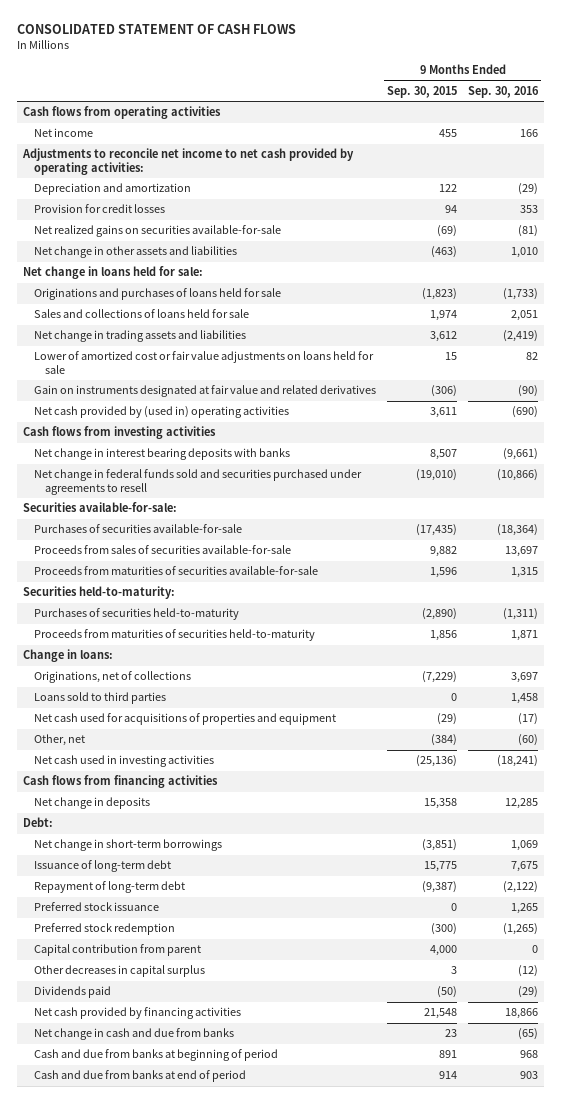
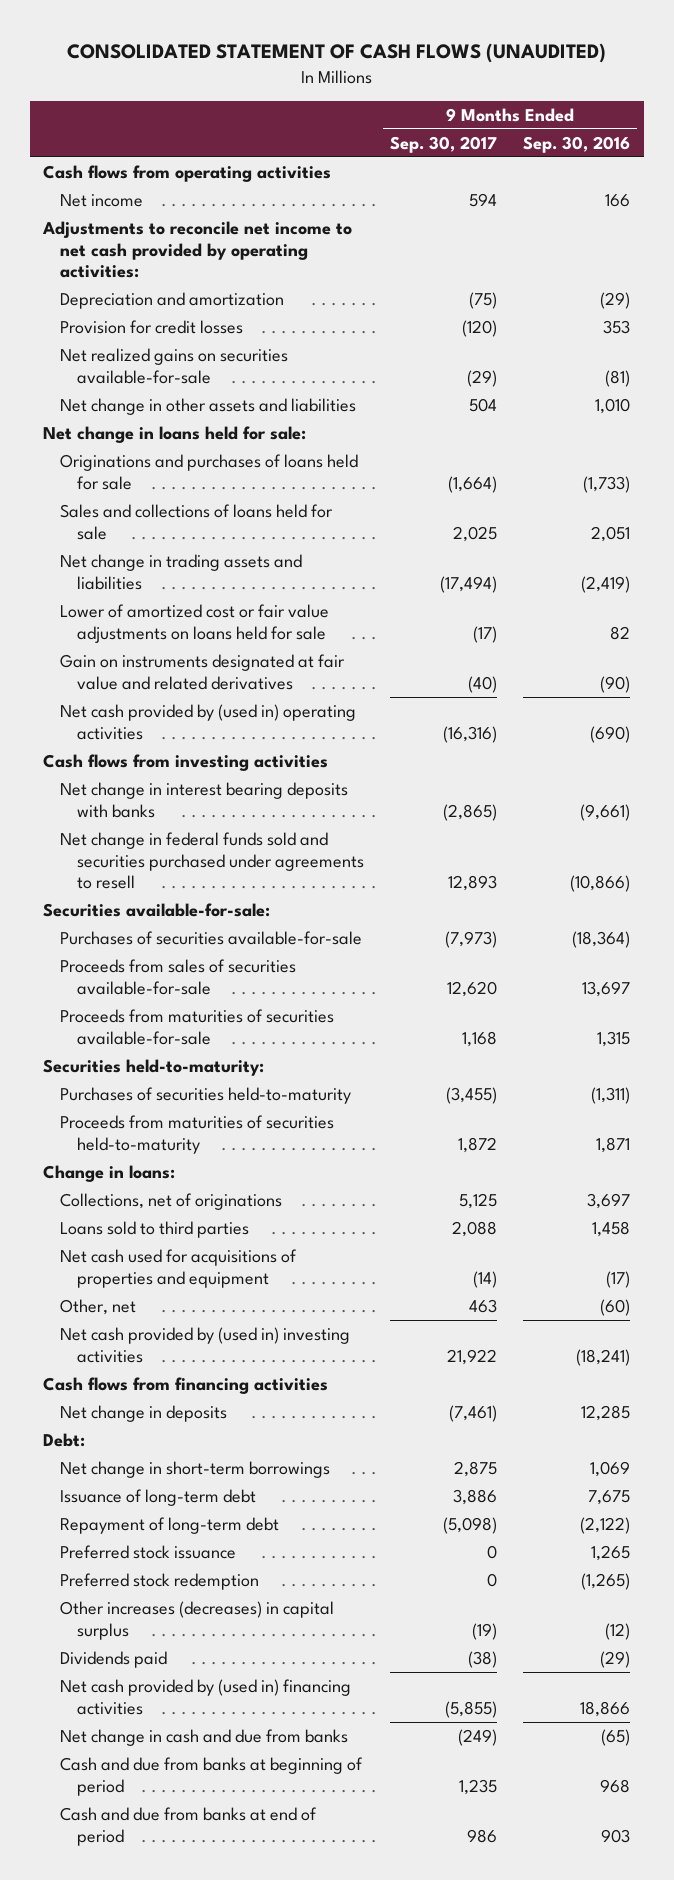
[16,24,296,35] CONSOLIDATED STATEMENT OF CASH FLOWS -> [66,43,606,64] CONSOLIDATED STATEMENT OF CASH FLOWS (UNAUDITED)
[386,85,457,98] Sep. 30, 2015 -> none
none -> [390,135,498,153] Sep. 30, 2017
[33,671,191,684] Originations, net of collections -> [60,1192,283,1210] Collections, net of originations
[33,755,214,768] Net cash used in investing activities -> [60,1326,351,1363] Net cash provided by (used in) investing activities
[33,944,201,957] Capital contribution from parent -> none
[33,965,205,978] Other decreases in capital surplus -> [60,1600,335,1640] Other increases (decreases) in capital surplus
[33,1007,241,1020] Net cash provided by financing activities -> [60,1678,352,1715] Net cash provided by (used in) financing activities

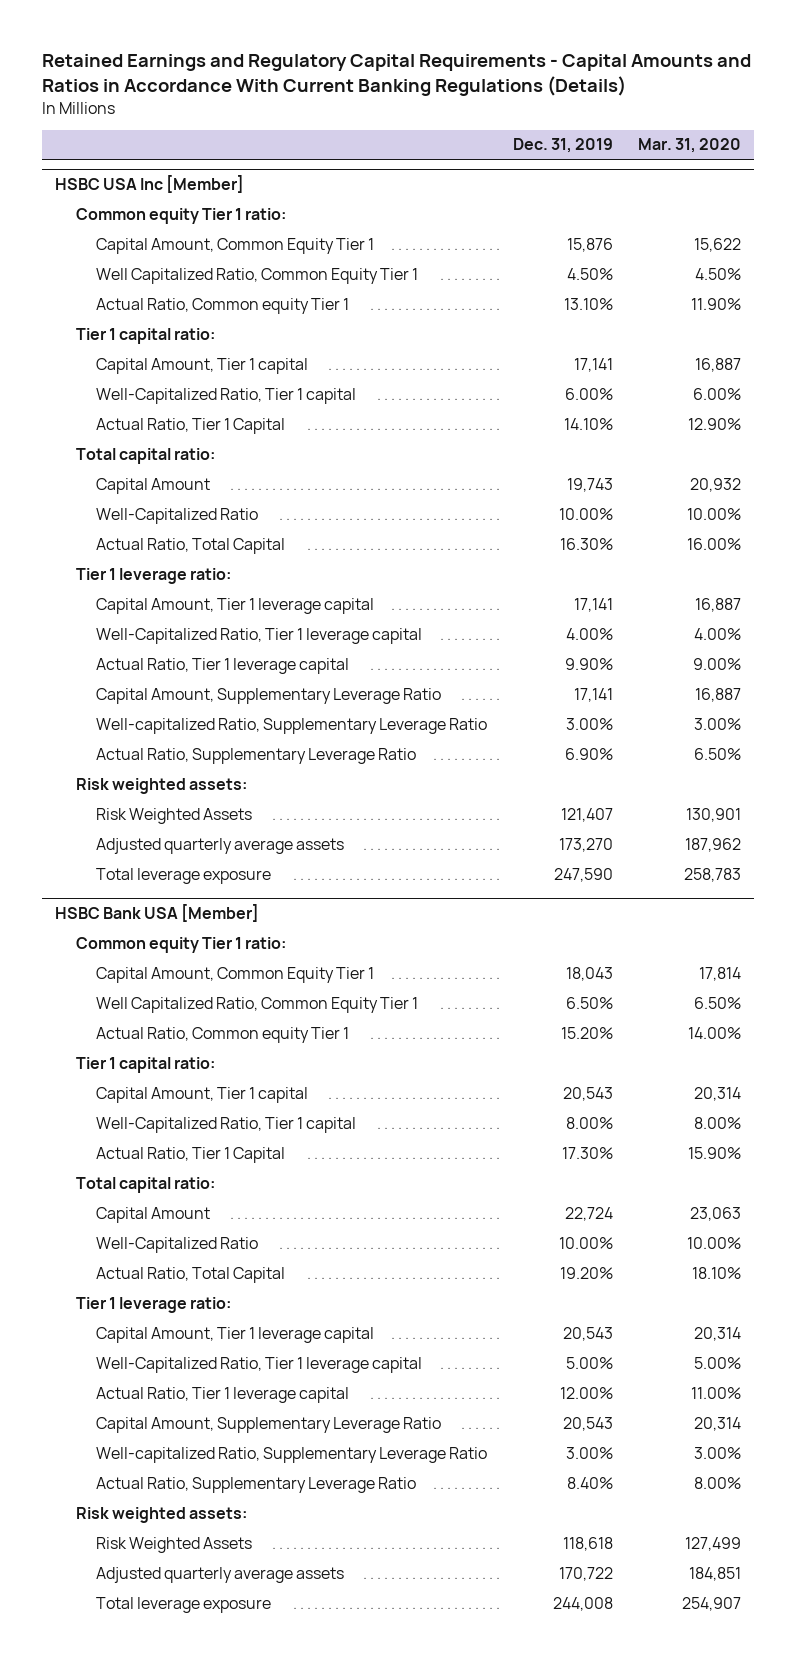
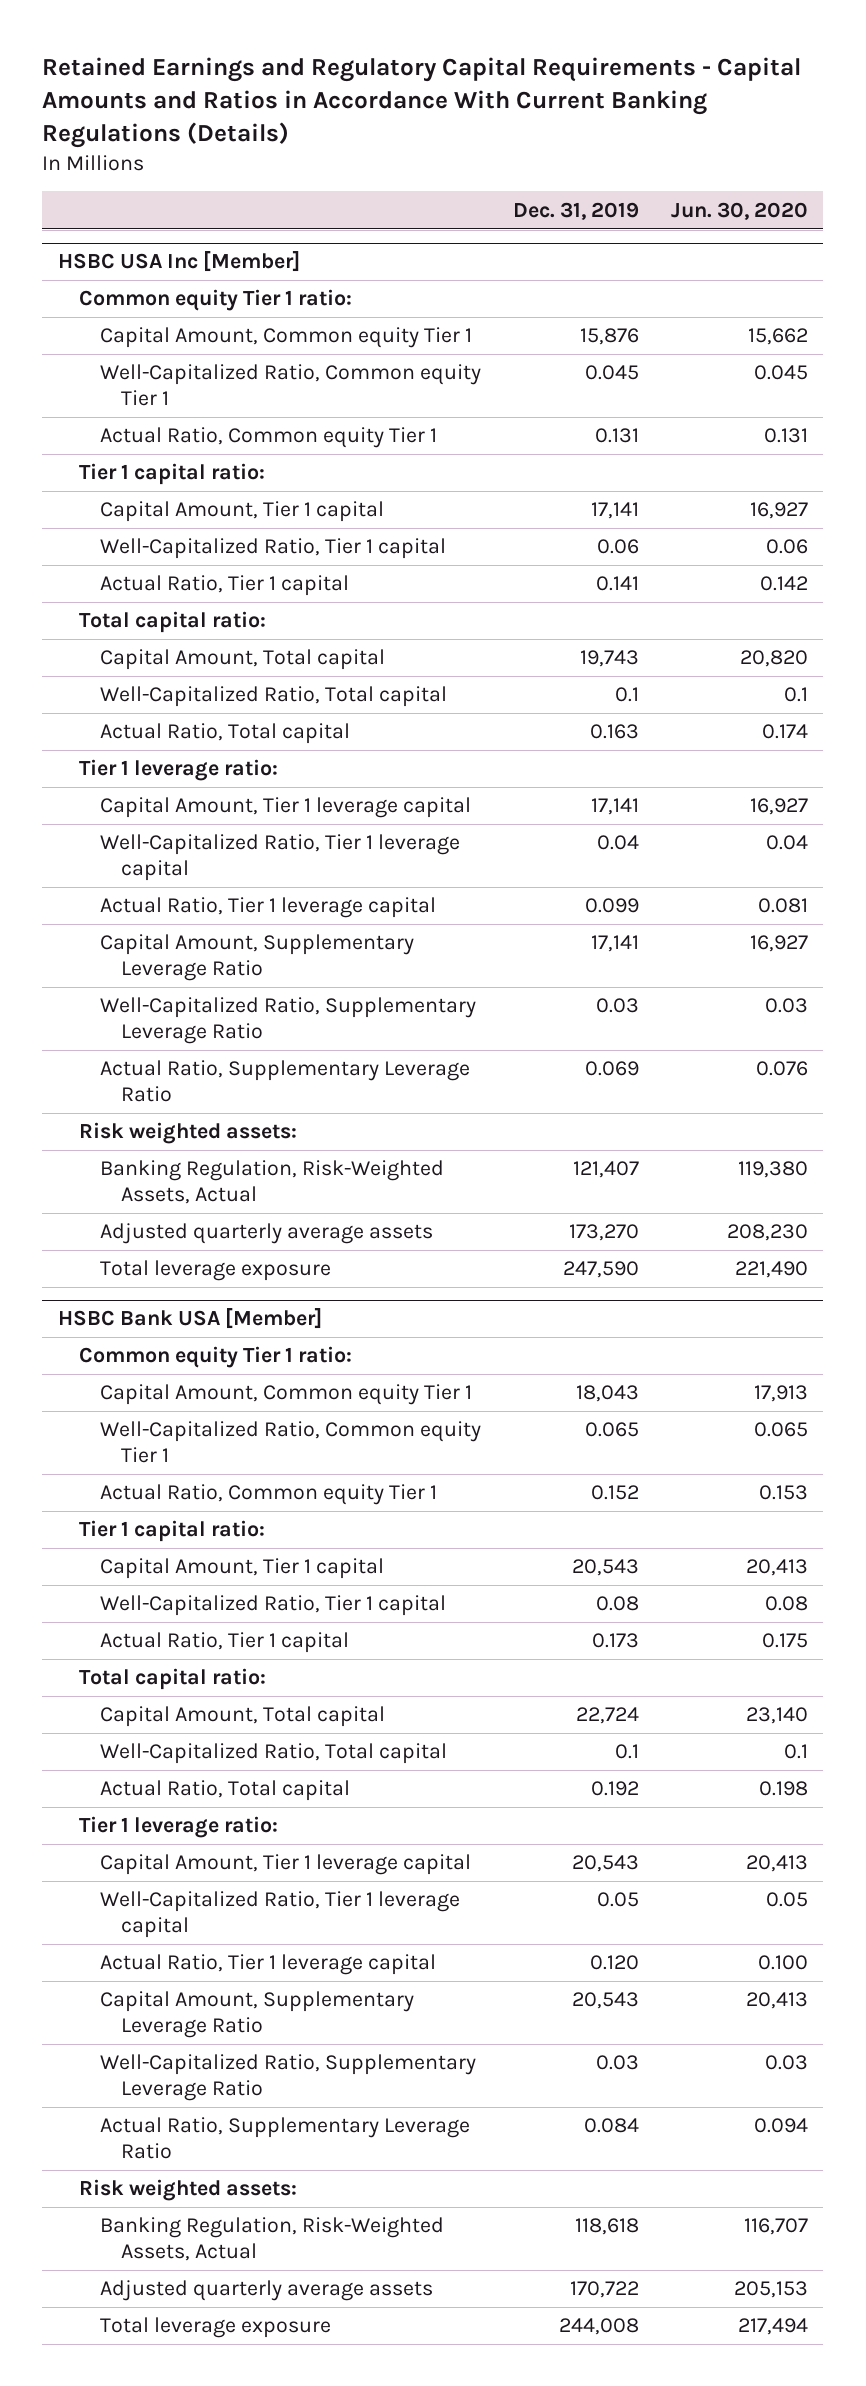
[638,138,742,154] Mar. 31, 2020 -> none
none -> [670,201,808,220] Jun. 30, 2020
[96,237,375,254] Capital Amount, Common Equity Tier 1 -> [99,327,472,349] Capital Amount, Common equity Tier 1
[96,267,419,284] Well Capitalized Ratio, Common Equity Tier 1 -> [99,364,481,407] Well-Capitalized Ratio, Common equity Tier 1
[566,267,613,280] 4.50% -> [584,365,639,381] 0.045
[563,297,613,310] 13.10% -> [594,428,639,444] 0.131
[564,387,613,400] 6.00% -> [596,539,639,555] 0.06
[96,417,286,434] Actual Ratio, Tier 1 Capital -> [99,575,349,597] Actual Ratio, Tier 1 capital
[563,417,613,430] 14.10% -> [595,576,639,592] 0.141
[96,477,211,494] Capital Amount -> [99,649,385,671] Capital Amount, Total capital
[96,507,259,524] Well-Capitalized Ratio -> [99,686,447,708] Well-Capitalized Ratio, Total capital
[558,507,613,520] 10.00% -> [614,687,639,703] 0.1
[96,537,286,554] Actual Ratio, Total Capital -> [99,723,350,745] Actual Ratio, Total capital
[559,537,613,550] 16.30% -> [589,724,639,740] 0.163
[565,627,613,640] 4.00% -> [596,835,639,851] 0.04
[564,657,613,670] 9.90% -> [584,898,639,914] 0.099
[96,717,488,734] Well-capitalized Ratio, Supplementary Leverage Ratio -> [99,997,476,1045] Well-Capitalized Ratio, Supplementary Leverage Ratio
[565,717,613,730] 3.00% -> [595,998,639,1014] 0.03
[564,747,613,760] 6.90% -> [584,1061,639,1077] 0.069
[96,807,253,824] Risk Weighted Assets -> [99,1160,444,1205] Banking Regulation, Risk-Weighted Assets, Actual
[96,966,375,983] Capital Amount, Common Equity Tier 1 -> [99,1384,472,1406] Capital Amount, Common equity Tier 1
[96,996,419,1013] Well Capitalized Ratio, Common Equity Tier 1 -> [99,1421,481,1464] Well-Capitalized Ratio, Common equity Tier 1
[565,996,613,1009] 6.50% -> [584,1422,639,1438] 0.065
[560,1026,613,1039] 15.20% -> [590,1485,639,1501] 0.152
[565,1116,613,1129] 8.00% -> [595,1596,639,1612] 0.08
[96,1146,286,1163] Actual Ratio, Tier 1 Capital -> [99,1632,349,1654] Actual Ratio, Tier 1 capital
[561,1146,613,1159] 17.30% -> [591,1633,639,1649] 0.173
[96,1206,211,1223] Capital Amount -> [99,1706,385,1728] Capital Amount, Total capital
[96,1236,259,1253] Well-Capitalized Ratio -> [99,1743,447,1765] Well-Capitalized Ratio, Total capital
[558,1236,613,1249] 10.00% -> [614,1744,639,1760] 0.1
[96,1266,286,1283] Actual Ratio, Total Capital -> [99,1780,350,1802] Actual Ratio, Total capital
[559,1266,613,1279] 19.20% -> [590,1781,639,1797] 0.192
[565,1356,613,1369] 5.00% -> [596,1892,639,1908] 0.05
[559,1386,613,1399] 12.00% -> [589,1955,639,1971] 0.120
[96,1446,488,1463] Well-capitalized Ratio, Supplementary Leverage Ratio -> [99,2054,476,2102] Well-Capitalized Ratio, Supplementary Leverage Ratio
[565,1446,613,1459] 3.00% -> [595,2055,639,2071] 0.03
[566,1476,613,1489] 8.40% -> [583,2118,639,2134] 0.084
[96,1536,253,1553] Risk Weighted Assets -> [99,2217,444,2262] Banking Regulation, Risk-Weighted Assets, Actual

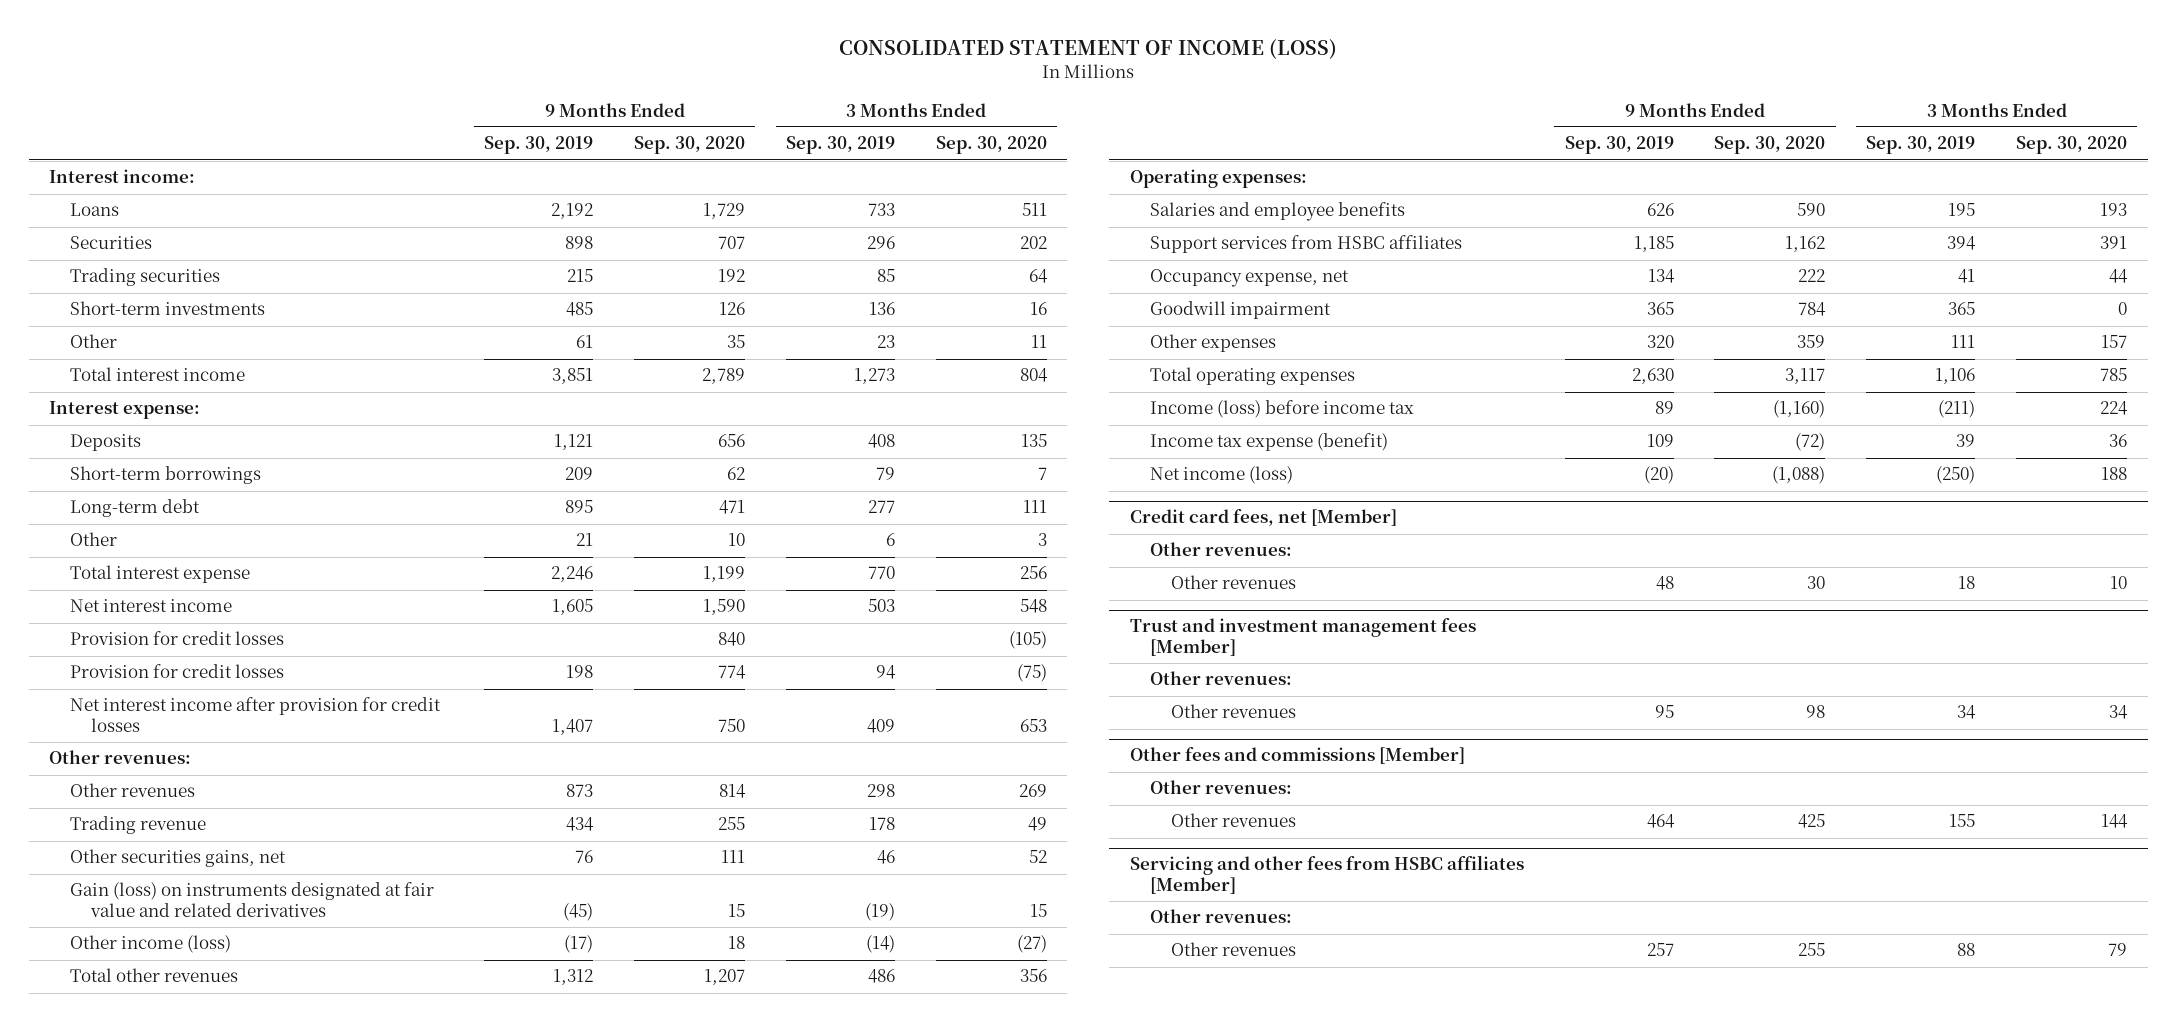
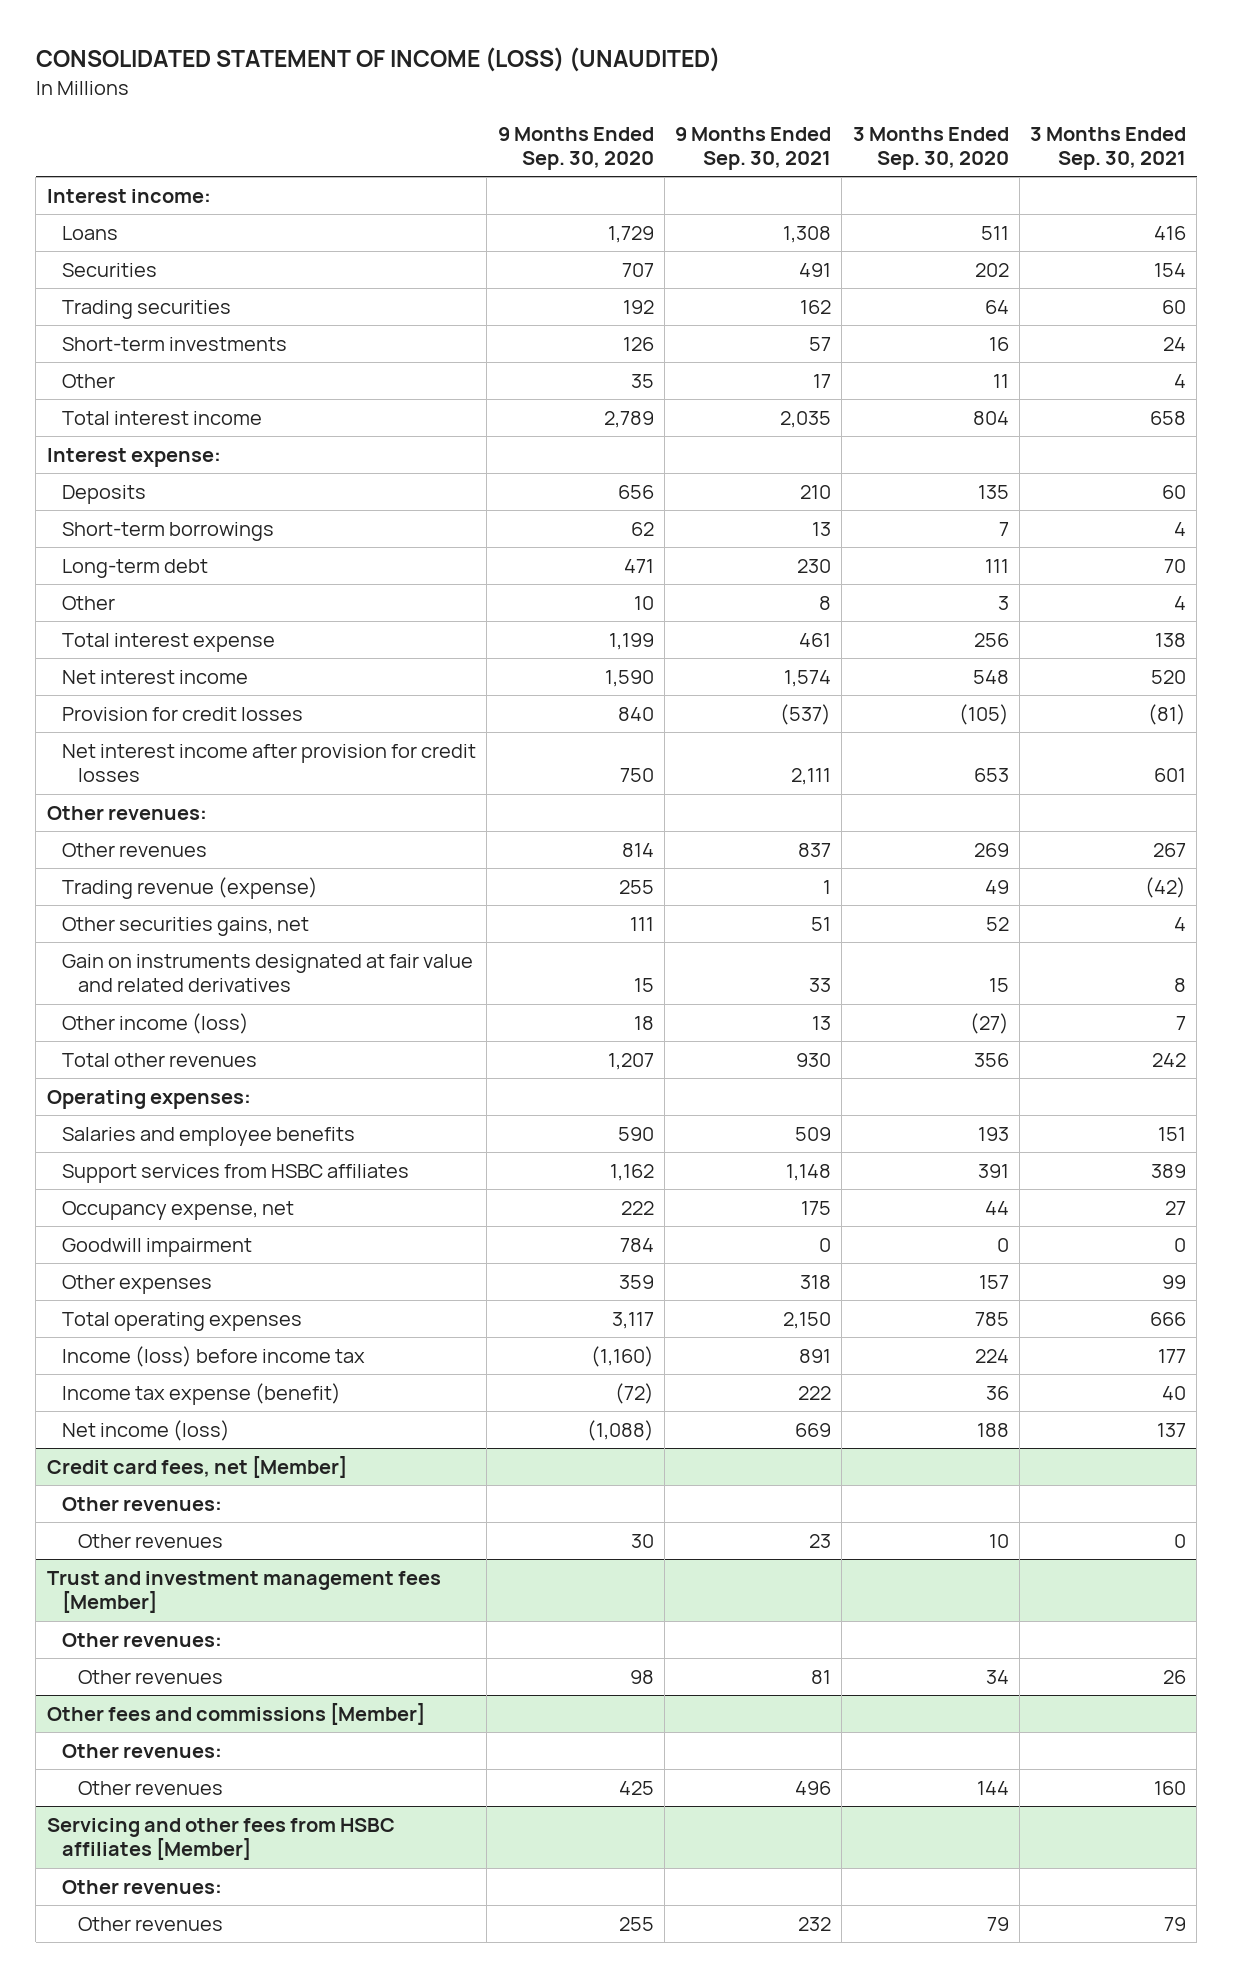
[839,38,1338,59] CONSOLIDATED STATEMENT OF INCOME (LOSS) -> [35,47,720,73] CONSOLIDATED STATEMENT OF INCOME (LOSS) (UNAUDITED)
[484,136,594,155] Sep. 30, 2019 -> none
[786,136,896,155] Sep. 30, 2019 -> none
none -> [675,126,832,171] 9 Months Ended Sep. 30, 2021
none -> [1030,126,1187,171] 3 Months Ended Sep. 30, 2021
[70,664,285,679] Provision for credit losses -> none
[70,816,207,835] Trading revenue -> [62,877,319,900] Trading revenue (expense)
[70,882,435,917] Gain (loss) on instruments designated at fair value and related derivatives -> [62,954,474,993] Gain on instruments designated at fair value and related derivatives

